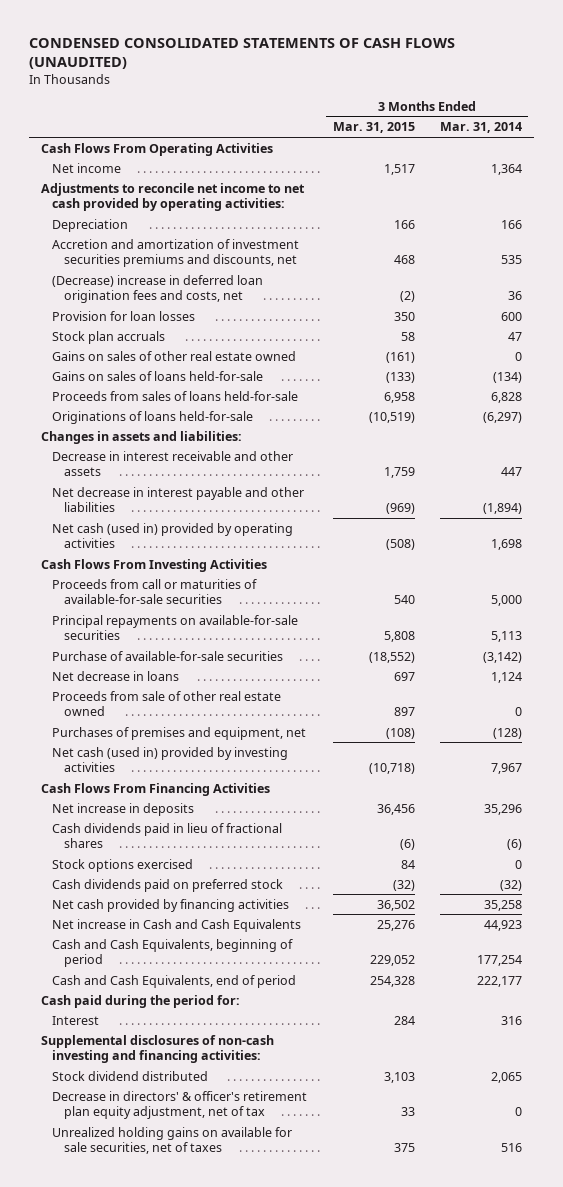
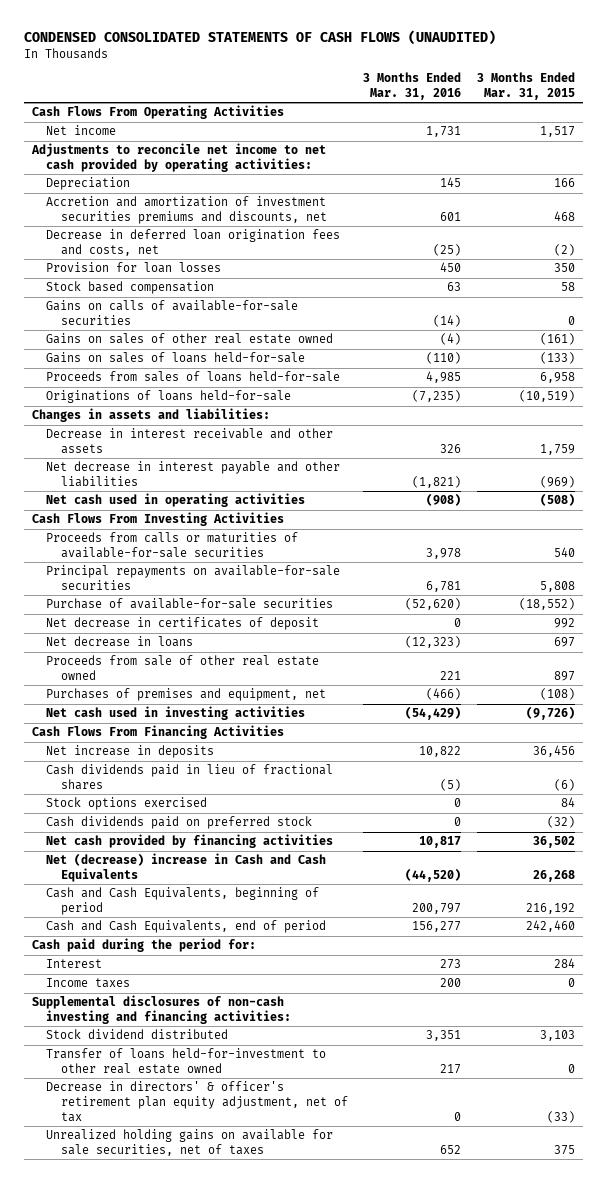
[439,122,522,134] Mar. 31, 2014 -> none
none -> [363,72,462,100] 3 Months Ended Mar. 31, 2016
[52,274,264,304] (Decrease) increase in deferred loan origination fees and costs, net -> [46,229,341,256] Decrease in deferred loan origination fees and costs, net
[52,330,166,344] Stock plan accruals -> [46,281,215,295] Stock based compensation
none -> [46,300,299,325] Gains on calls of available-for-sale securities
[52,522,294,549] Net cash (used in) provided by operating activities -> [46,493,306,508] Net cash used in operating activities
[52,578,258,605] Proceeds from call or maturities of available-for-sale securities -> [46,532,299,558] Proceeds from calls or maturities of available-for-sale securities
none -> [46,617,320,631] Net decrease in certificates of deposit
[52,746,289,773] Net cash (used in) provided by investing activities -> [46,706,306,721] Net cash used in investing activities
[368,763,415,775] (10,718) -> [525,706,575,721] (9,726)
[52,918,302,932] Net increase in Cash and Cash Equivalents -> [46,853,327,882] Net (decrease) increase in Cash and Cash Equivalents
[376,919,415,931] 25,276 -> [532,869,575,882] 26,268
[369,955,415,967] 229,052 -> [525,902,575,914] 216,192
[369,975,415,987] 254,328 -> [525,920,575,933] 242,460
none -> [46,978,131,989] Income taxes
none -> [46,1048,327,1074] Transfer of loans held-for-investment to other real estate owned
[400,1107,415,1117] 33 -> [546,1110,575,1123] (33)

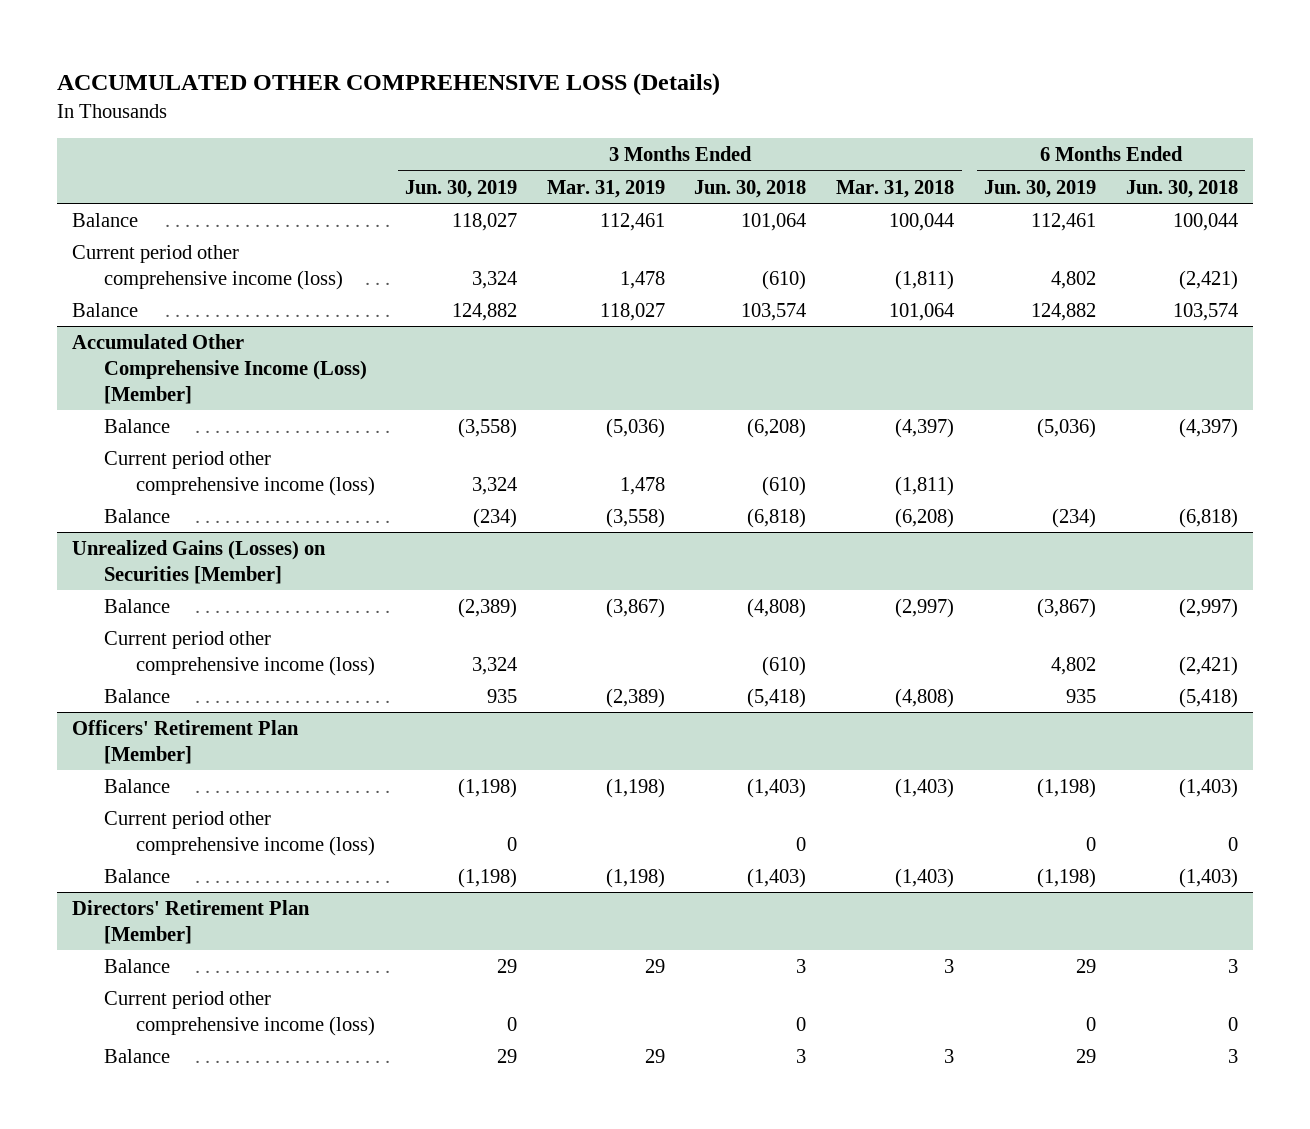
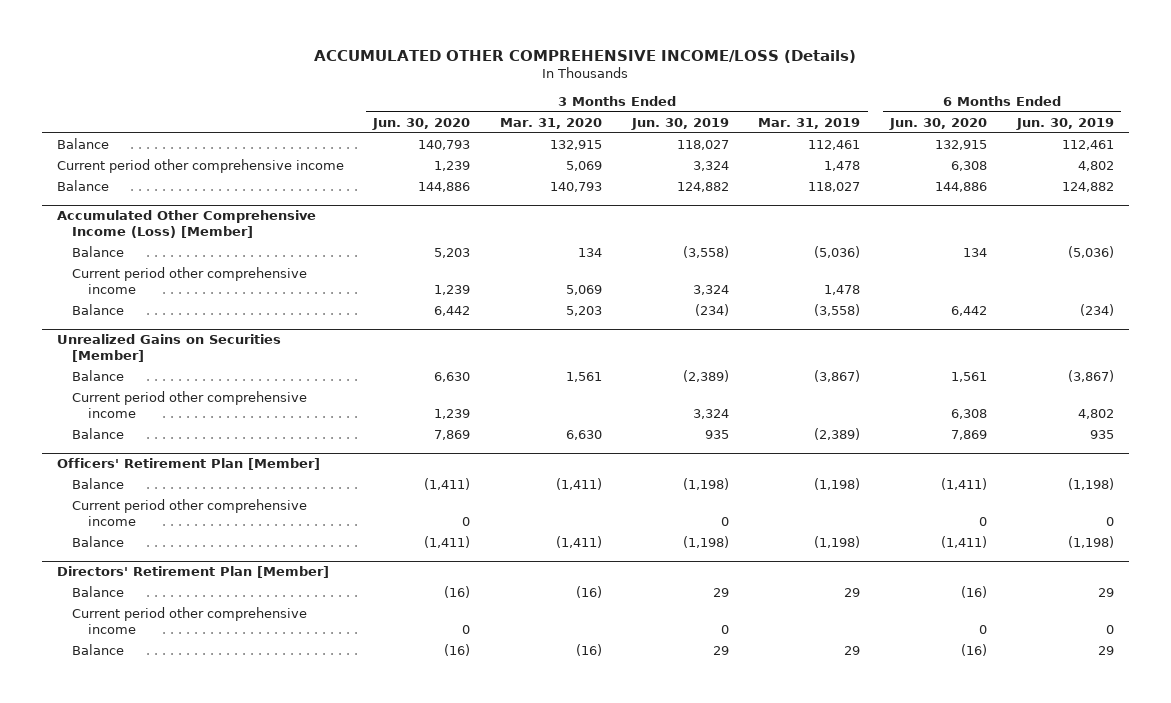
[57,72,721,96] ACCUMULATED OTHER COMPREHENSIVE LOSS (Details) -> [314,50,857,64] ACCUMULATED OTHER COMPREHENSIVE INCOME/LOSS (Details)
[694,179,807,198] Jun. 30, 2018 -> none
[836,179,955,198] Mar. 31, 2018 -> none
[1125,179,1238,198] Jun. 30, 2018 -> none
none -> [372,117,471,130] Jun. 30, 2020
none -> [500,117,603,129] Mar. 31, 2020
none -> [889,117,988,130] Jun. 30, 2020
[72,244,344,290] Current period other comprehensive income (loss) -> [56,159,344,174] Current period other comprehensive income
[104,450,376,496] Current period other comprehensive income (loss) -> [72,267,308,295] Current period other comprehensive income
[72,539,327,584] Unrealized Gains (Losses) on Securities [Member] -> [56,334,281,363] Unrealized Gains on Securities [Member]
[104,630,376,676] Current period other comprehensive income (loss) -> [72,391,308,419] Current period other comprehensive income
[104,810,376,856] Current period other comprehensive income (loss) -> [72,499,308,527] Current period other comprehensive income
[104,990,376,1036] Current period other comprehensive income (loss) -> [72,607,308,635] Current period other comprehensive income

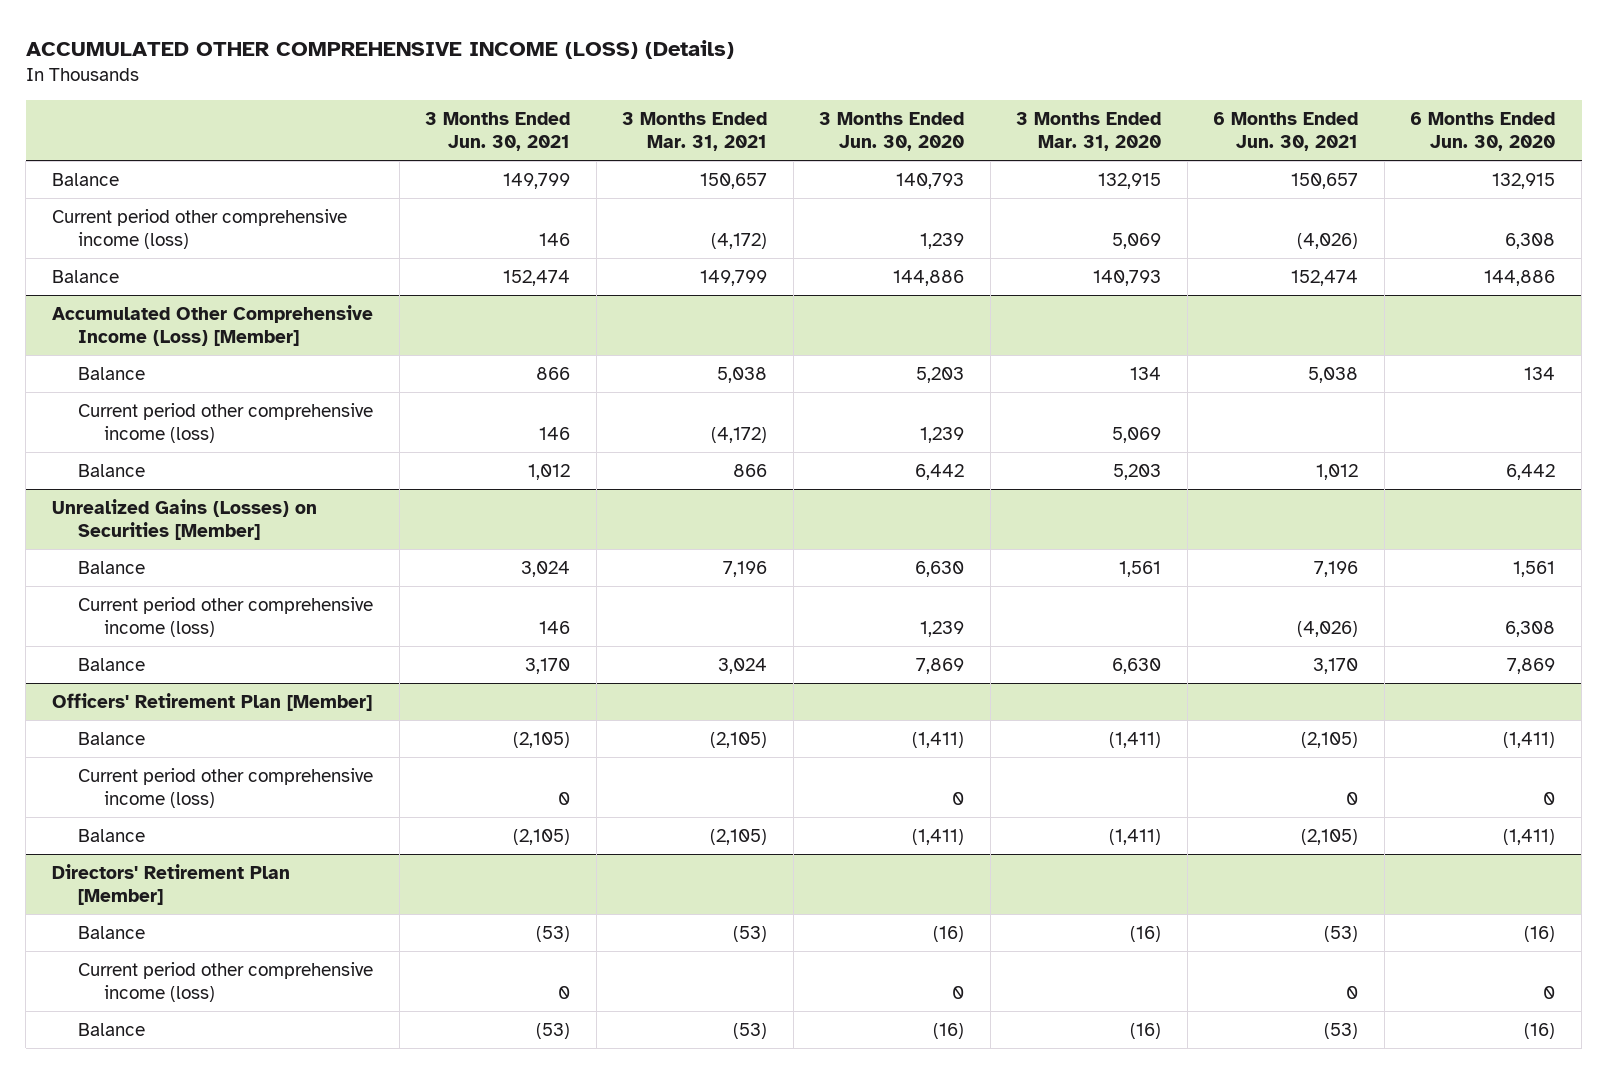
[314,50,857,64] ACCUMULATED OTHER COMPREHENSIVE INCOME/LOSS (Details) -> [25,39,734,59] ACCUMULATED OTHER COMPREHENSIVE INCOME (LOSS) (Details)
[630,117,729,130] Jun. 30, 2019 -> none
[758,117,861,129] Mar. 31, 2019 -> none
[1015,117,1114,130] Jun. 30, 2019 -> none
none -> [425,112,571,152] 3 Months Ended Jun. 30, 2021
none -> [622,112,768,152] 3 Months Ended Mar. 31, 2021
none -> [1213,112,1359,152] 6 Months Ended Jun. 30, 2021
[56,159,344,174] Current period other comprehensive income -> [51,208,347,249] Current period other comprehensive income (loss)
[72,267,308,295] Current period other comprehensive income -> [77,402,373,443] Current period other comprehensive income (loss)
[56,334,281,363] Unrealized Gains on Securities [Member] -> [51,498,317,540] Unrealized Gains (Losses) on Securities [Member]
[72,391,308,419] Current period other comprehensive income -> [77,596,373,637] Current period other comprehensive income (loss)
[72,499,308,527] Current period other comprehensive income -> [77,767,373,808] Current period other comprehensive income (loss)
[72,607,308,635] Current period other comprehensive income -> [77,961,373,1002] Current period other comprehensive income (loss)

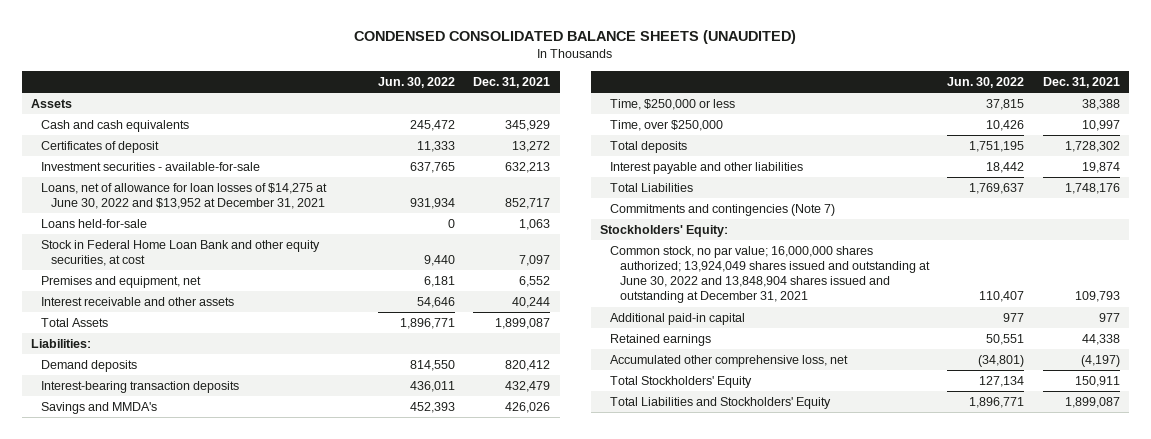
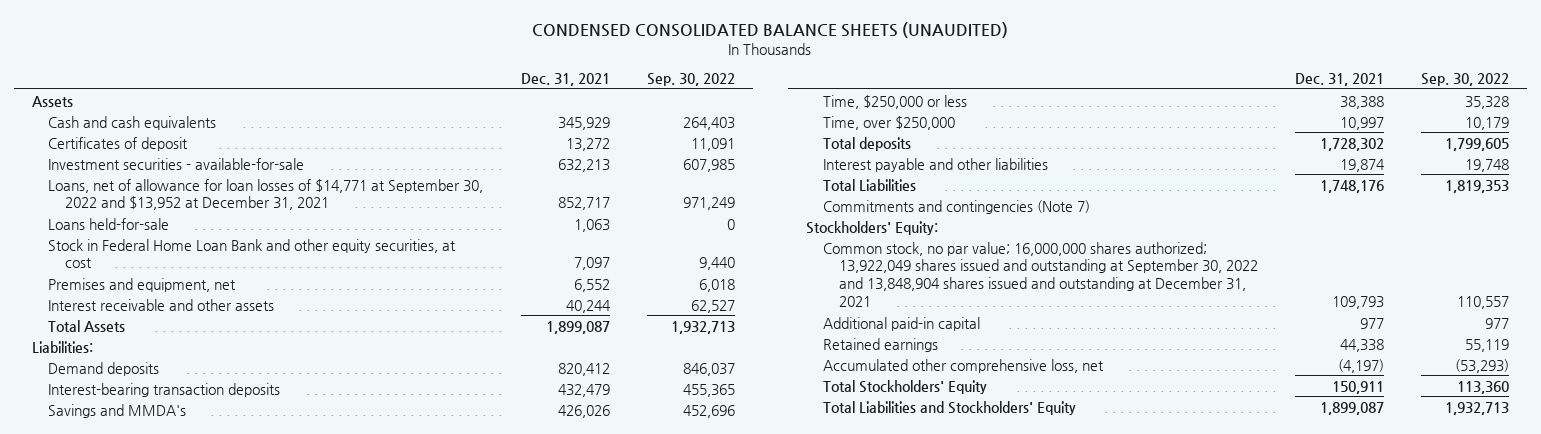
[378,76,456,88] Jun. 30, 2022 -> none
none -> [646,72,735,86] Sep. 30, 2022
[40,182,327,210] Loans, net of allowance for loan losses of $14,275 at June 30, 2022 and $13,952 at December 31, 2021 -> [48,178,484,211] Loans, net of allowance for loan losses of $14,771 at September 30, 2022 and $13,952 at December 31, 2021
[610,245,931,304] Common stock, no par value; 16,000,000 shares authorized; 13,924,049 shares issued and outstanding at June 30, 2022 and 13,848,904 shares issued and outstanding at December 31, 2021 -> [822,241,1258,307] Common stock, no par value; 16,000,000 shares authorized; 13,922,049 shares issued and outstanding at September 30, 2022 and 13,848,904 shares issued and outstanding at December 31, 2021

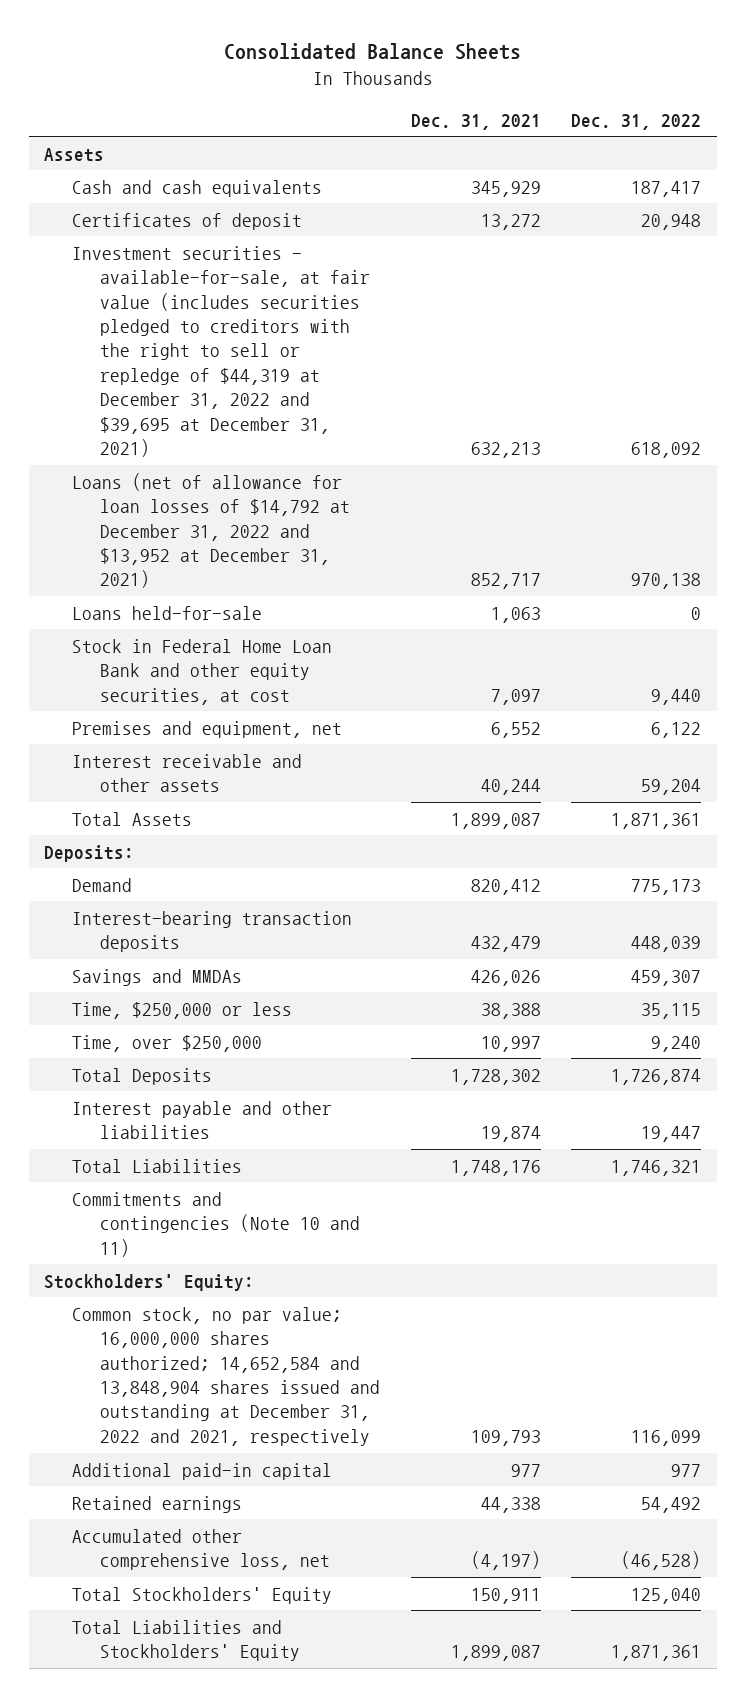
[532,22,1009,39] CONDENSED CONSOLIDATED BALANCE SHEETS (UNAUDITED) -> [223,43,521,61] Consolidated Balance Sheets
[646,72,735,86] Sep. 30, 2022 -> none
none -> [571,113,702,130] Dec. 31, 2022
[48,157,305,170] Investment securities - available-for-sale -> [72,245,371,458] Investment securities - available-for-sale, at fair value (includes securities pledged to creditors with the right to sell or repledge of $44,319 at December 31, 2022 and $39,695 at December 31, 2021)
[48,178,484,211] Loans, net of allowance for loan losses of $14,771 at September 30, 2022 and $13,952 at December 31, 2021 -> [72,472,351,589] Loans (net of allowance for loan losses of $14,792 at December 31, 2022 and $13,952 at December 31, 2021)
[32,340,94,353] Liabilities: -> none
none -> [44,844,135,862] Deposits:
[48,361,160,376] Demand deposits -> [72,877,133,892] Demand
[48,403,187,418] Savings and MMDA's -> [72,968,243,986] Savings and MMDAs
[822,136,911,151] Total deposits -> [72,1067,213,1085] Total Deposits
[822,199,1090,214] Commitments and contingencies (Note 7) -> [72,1191,361,1257] Commitments and contingencies (Note 10 and 11)
[822,241,1258,307] Common stock, no par value; 16,000,000 shares authorized; 13,922,049 shares issued and outstanding at September 30, 2022 and 13,848,904 shares issued and outstanding at December 31, 2021 -> [72,1306,381,1446] Common stock, no par value; 16,000,000 shares authorized; 14,652,584 and 13,848,904 shares issued and outstanding at December 31, 2022 and 2021, respectively

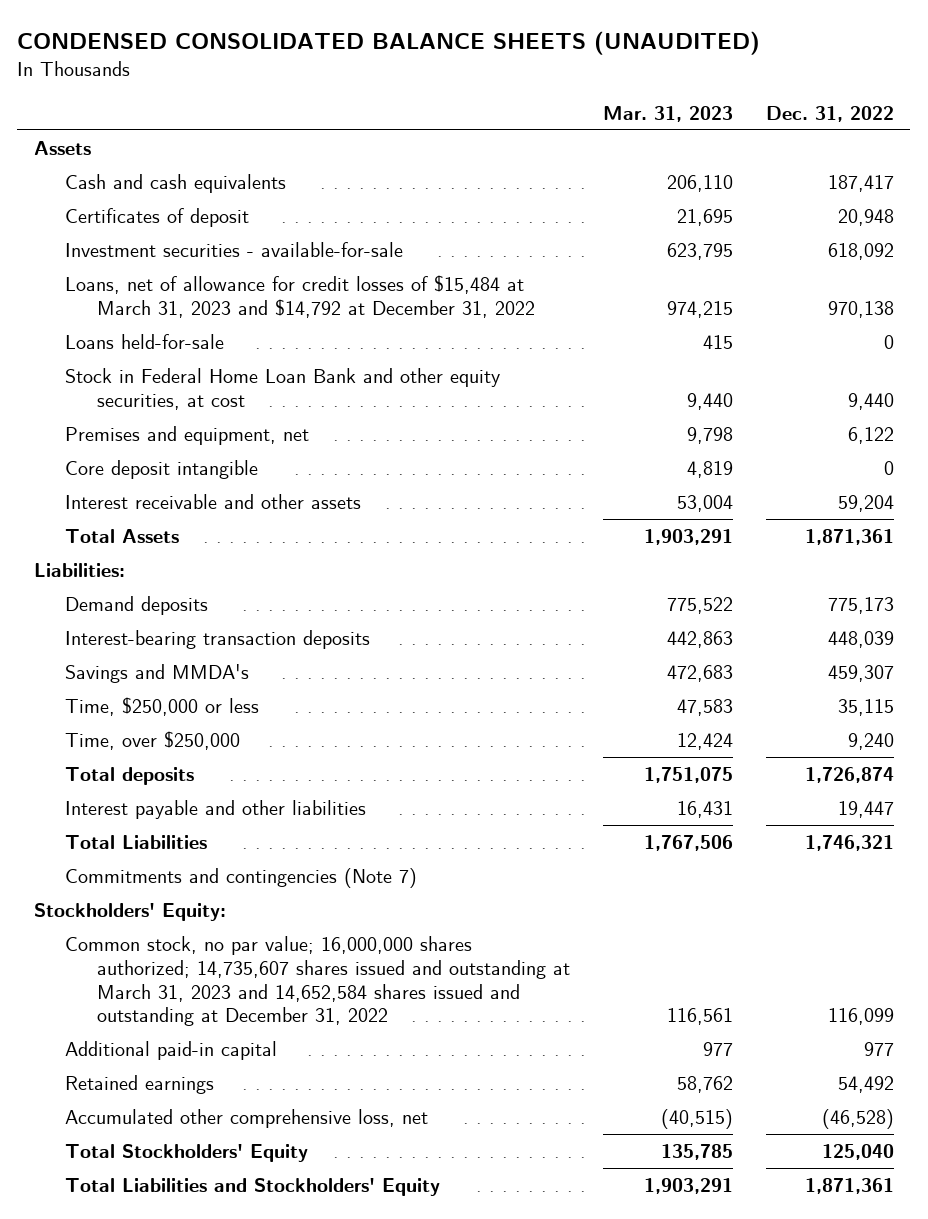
[223,43,521,61] Consolidated Balance Sheets -> [17,30,761,55] CONDENSED CONSOLIDATED BALANCE SHEETS (UNAUDITED)
[410,113,541,130] Dec. 31, 2021 -> none
none -> [602,105,733,122] Mar. 31, 2023
[72,245,371,458] Investment securities - available-for-sale, at fair value (includes securities pledged to creditors with the right to sell or repledge of $44,319 at December 31, 2022 and $39,695 at December 31, 2021) -> [65,241,404,257] Investment securities - available-for-sale
[72,472,351,589] Loans (net of allowance for loan losses of $14,792 at December 31, 2022 and $13,952 at December 31, 2021) -> [65,274,535,318] Loans, net of allowance for credit losses of $15,484 at March 31, 2023 and $14,792 at December 31, 2022
none -> [65,459,259,479] Core deposit intangible
[44,844,135,862] Deposits: -> none
none -> [34,562,126,577] Liabilities:
[72,877,133,892] Demand -> [65,595,209,615] Demand deposits
[72,968,243,986] Savings and MMDAs -> [65,663,250,683] Savings and MMDA's
[72,1067,213,1085] Total Deposits -> [65,766,195,785] Total deposits
[72,1191,361,1257] Commitments and contingencies (Note 10 and 11) -> [65,867,418,888] Commitments and contingencies (Note 7)
[72,1306,381,1446] Common stock, no par value; 16,000,000 shares authorized; 14,652,584 and 13,848,904 shares issued and outstanding at December 31, 2022 and 2021, respectively -> [65,935,570,1027] Common stock, no par value; 16,000,000 shares authorized; 14,735,607 shares issued and outstanding at March 31, 2023 and 14,652,584 shares issued and outstanding at December 31, 2022

